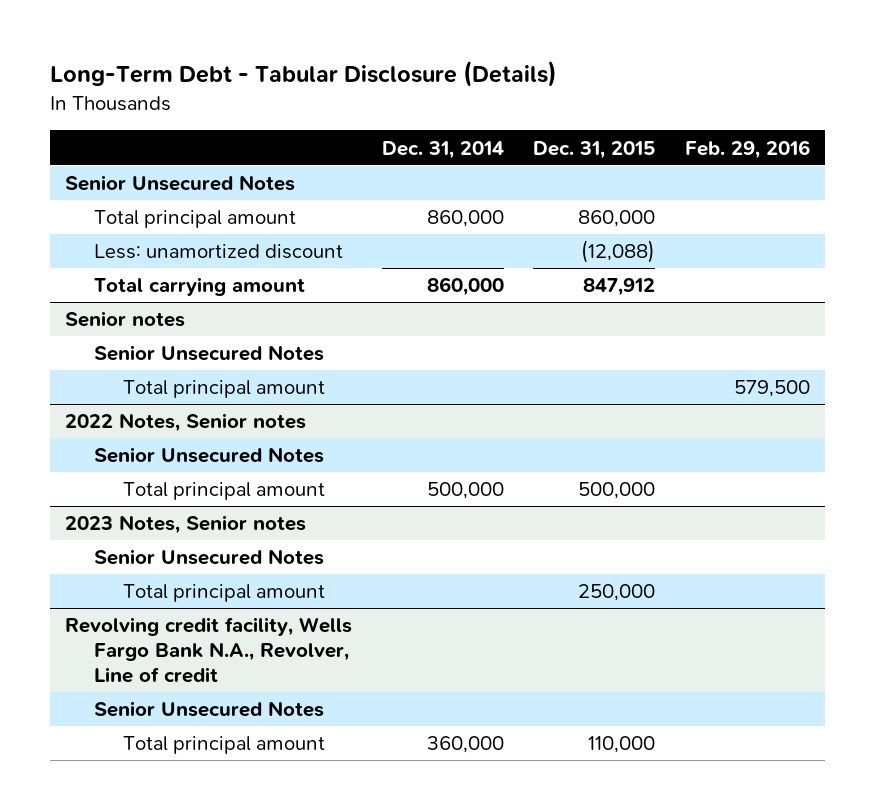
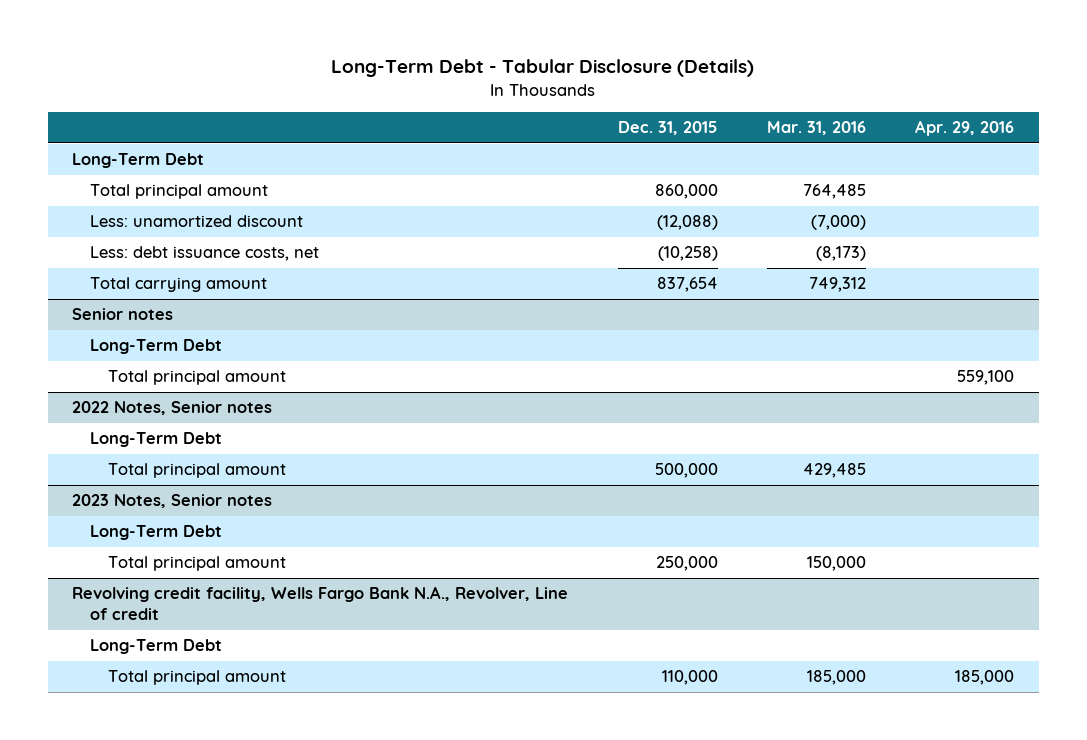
[381,140,504,159] Dec. 31, 2014 -> none
[684,139,810,159] Feb. 29, 2016 -> none
none -> [767,121,867,136] Mar. 31, 2016
none -> [915,120,1015,137] Apr. 29, 2016
[65,175,296,192] Senior Unsecured Notes -> none
none -> [72,153,205,169] Long-Term Debt
none -> [90,246,320,262] Less: debt issuance costs, net
[583,278,656,297] 847,912 -> [656,277,718,293] 837,654
[94,345,325,362] Senior Unsecured Notes -> none
none -> [90,339,223,355] Long-Term Debt
[94,447,325,464] Senior Unsecured Notes -> none
none -> [90,432,223,448] Long-Term Debt
[94,549,325,566] Senior Unsecured Notes -> none
none -> [90,525,223,541] Long-Term Debt
[94,701,325,718] Senior Unsecured Notes -> none
none -> [90,639,223,655] Long-Term Debt

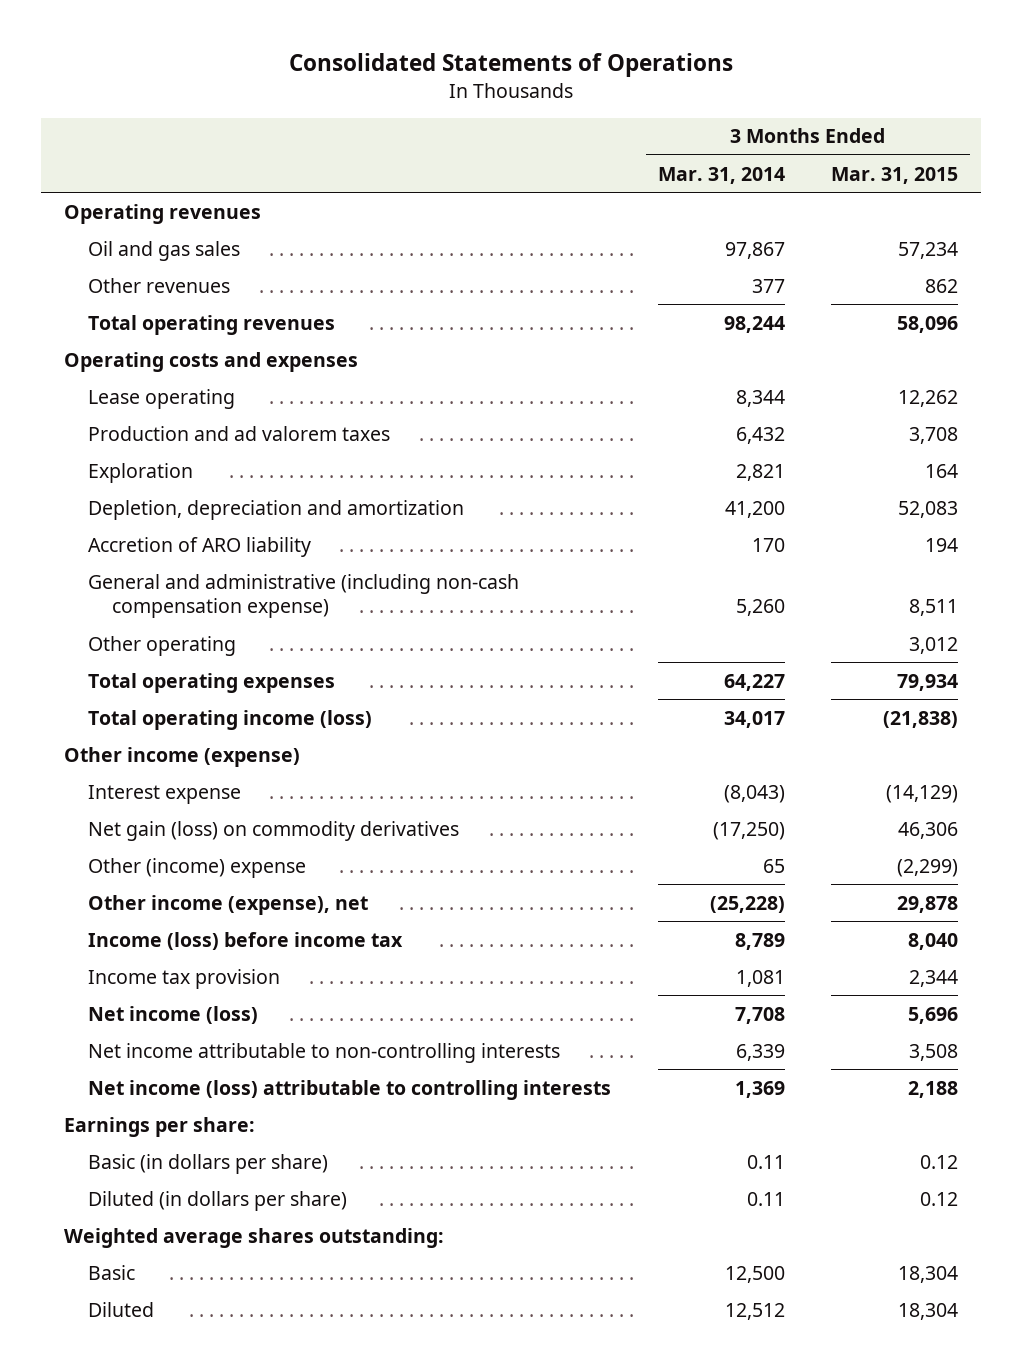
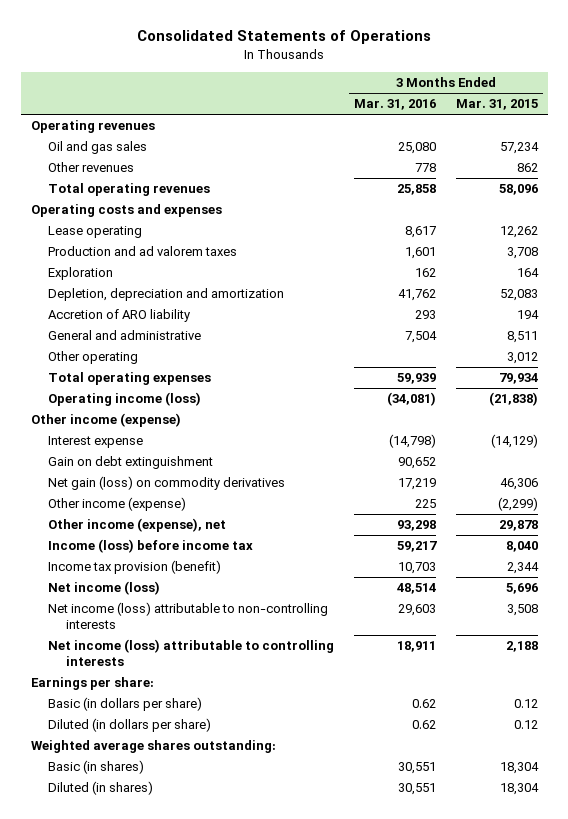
[657,166,785,184] Mar. 31, 2014 -> none
none -> [354,99,437,111] Mar. 31, 2016
[88,573,520,619] General and administrative (including non-cash compensation expense) -> [48,330,202,341] General and administrative
[88,709,373,730] Total operating income (loss) -> [48,392,202,407] Operating income (loss)
none -> [48,456,214,470] Gain on debt extinguishment
[88,857,307,878] Other (income) expense -> [48,497,187,512] Other income (expense)
[88,968,281,989] Income tax provision -> [48,560,222,575] Income tax provision (benefit)
[88,1042,561,1063] Net income attributable to non-controlling interests -> [48,602,329,630] Net income (loss) attributable to non-controlling interests
[88,1264,136,1280] Basic -> [48,760,145,775] Basic (in shares)
[88,1301,155,1317] Diluted -> [48,781,154,796] Diluted (in shares)

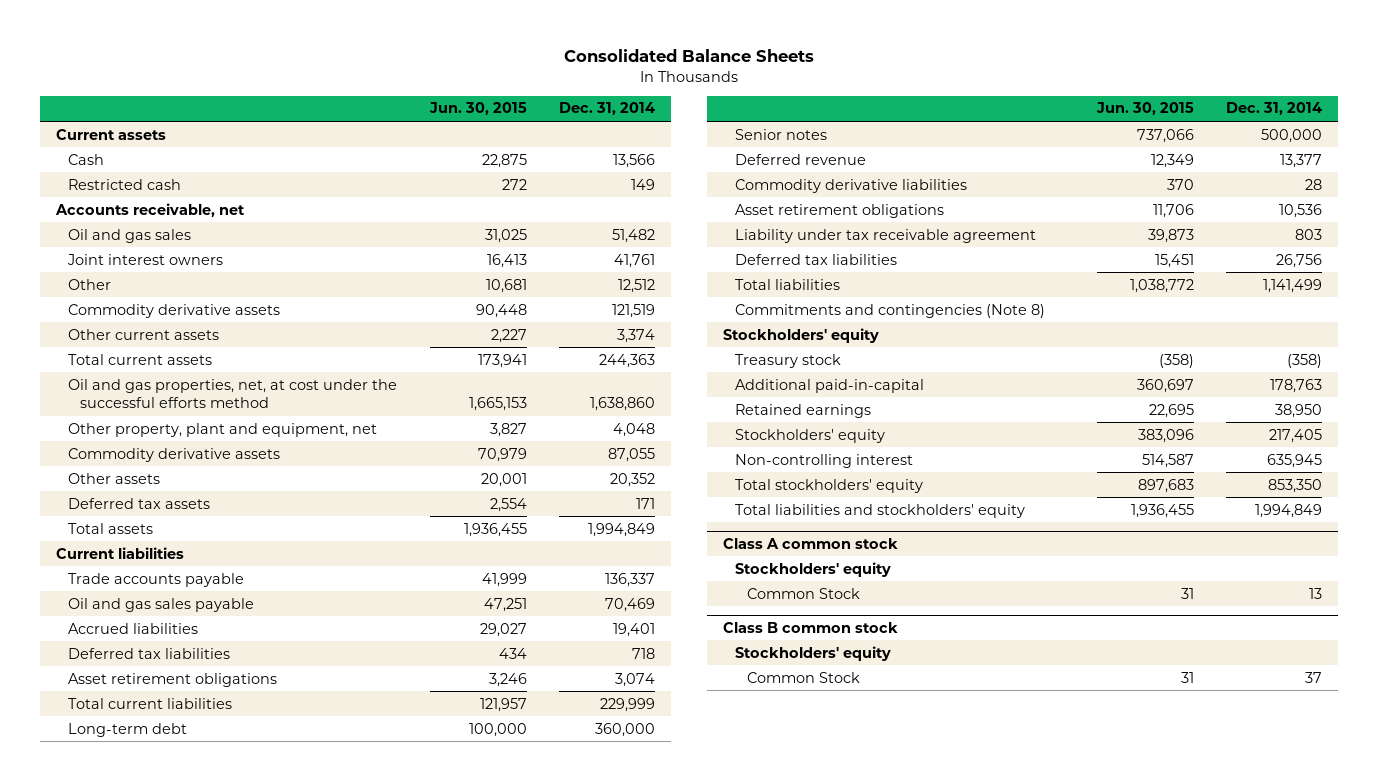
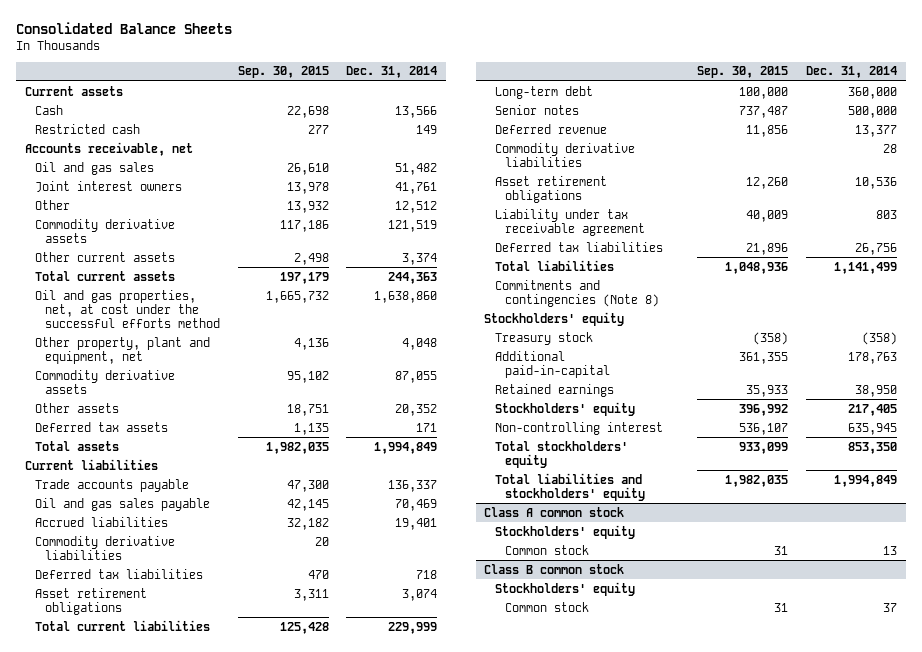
[428,102,527,116] Jun. 30, 2015 -> none
none -> [237,66,329,79] Sep. 30, 2015
none -> [35,535,176,560] Commodity derivative liabilities
[746,587,860,599] Common Stock -> [504,544,589,555] Common stock
[746,671,860,683] Common Stock -> [504,601,589,612] Common stock

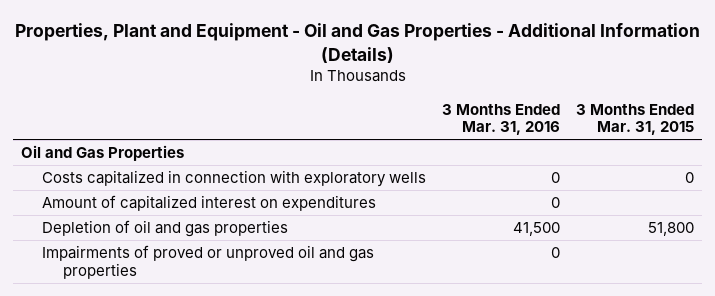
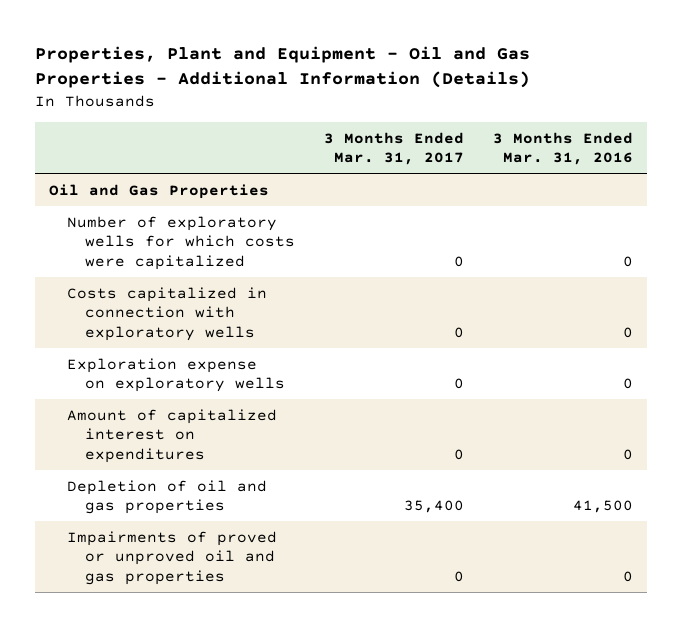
[576,103,695,136] 3 Months Ended Mar. 31, 2015 -> none
none -> [323,131,464,166] 3 Months Ended Mar. 31, 2017
none -> [66,215,295,270] Number of exploratory wells for which costs were capitalized
none -> [66,357,285,393] Exploration expense on exploratory wells

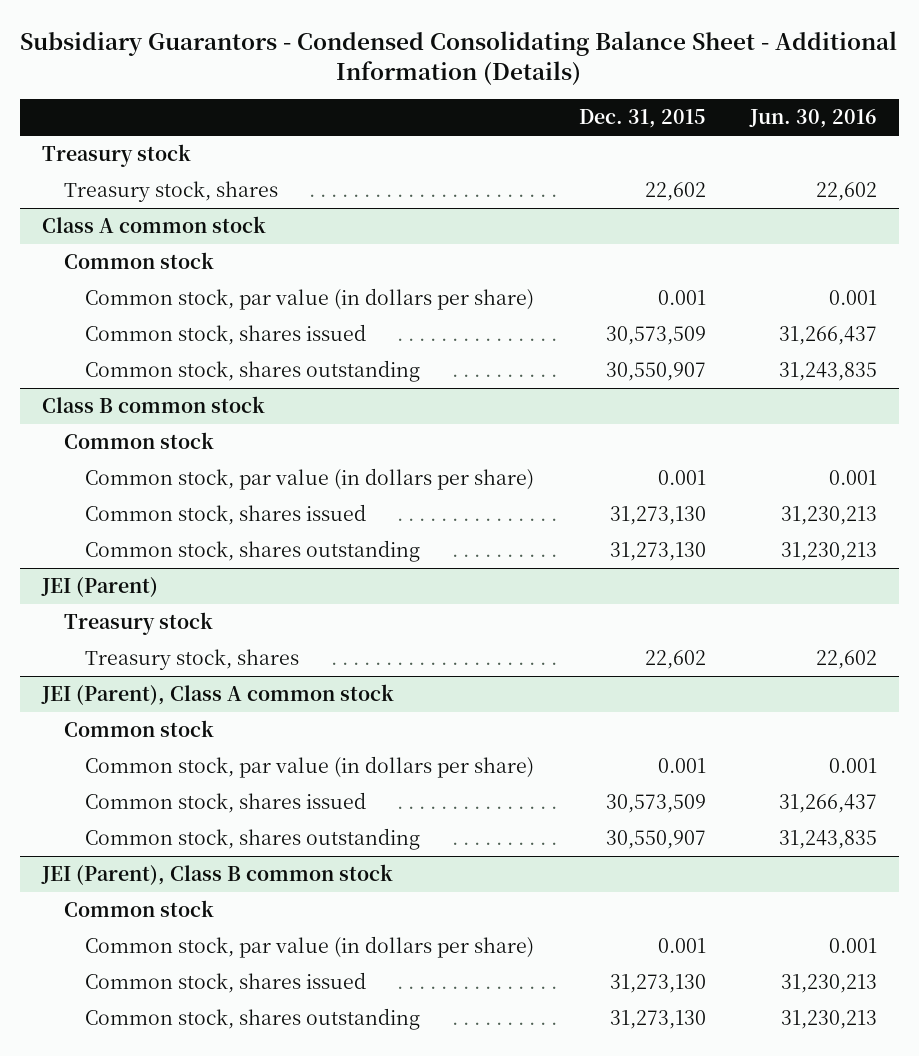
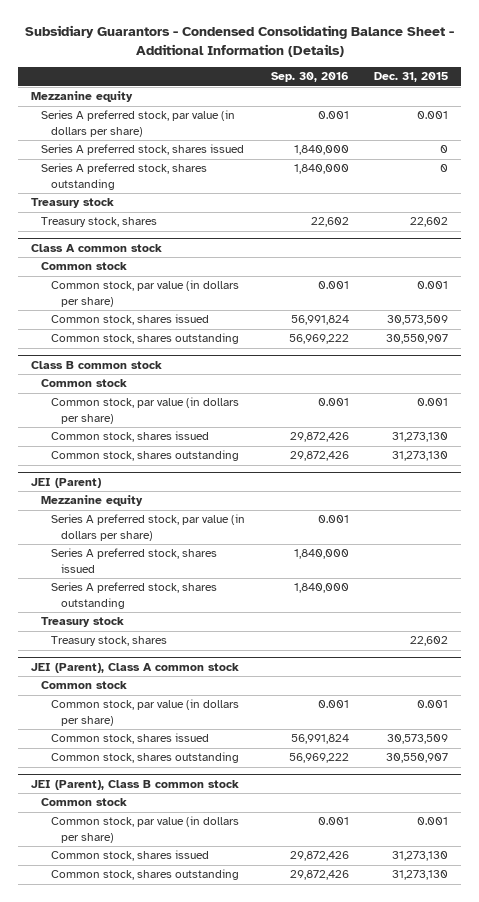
[749,109,878,129] Jun. 30, 2016 -> none
none -> [270,72,349,83] Sep. 30, 2016
none -> [30,91,133,103] Mezzanine equity
none -> [40,110,235,137] Series A preferred stock, par value (in dollars per share)
none -> [40,144,244,156] Series A preferred stock, shares issued
none -> [40,163,207,190] Series A preferred stock, shares outstanding
none -> [40,495,143,507] Mezzanine equity
none -> [50,514,245,541] Series A preferred stock, par value (in dollars per share)
none -> [50,548,217,573] Series A preferred stock, shares issued
none -> [50,582,217,609] Series A preferred stock, shares outstanding

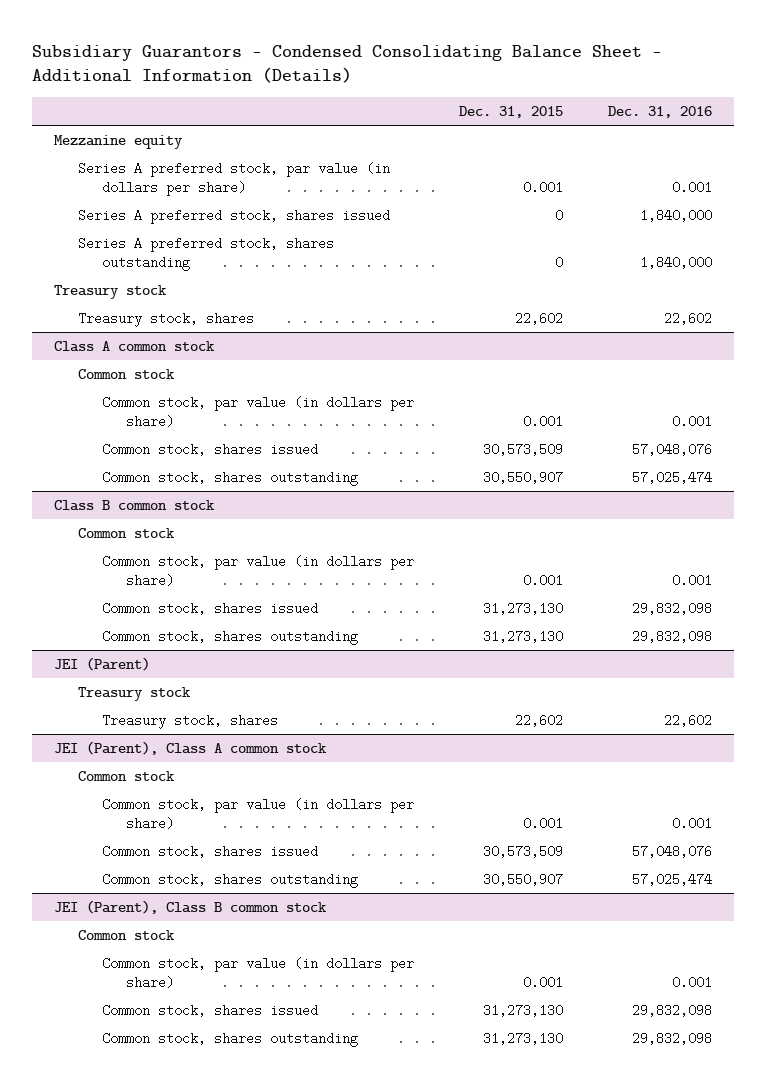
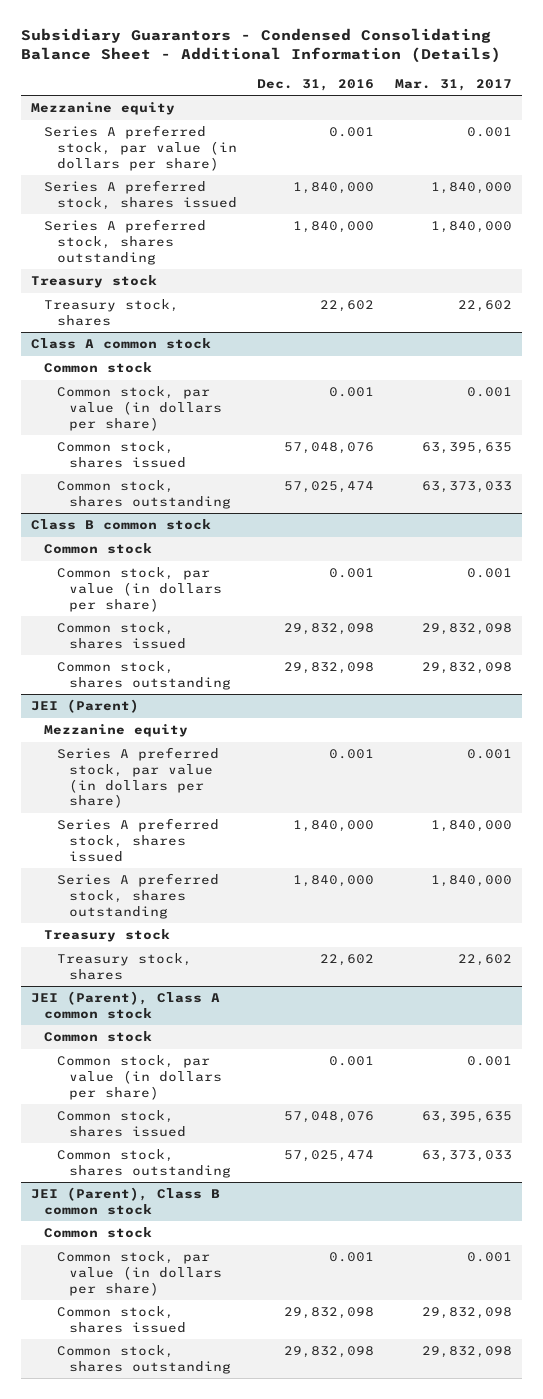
[459,106,564,119] Dec. 31, 2015 -> none
none -> [395,78,513,91] Mar. 31, 2017
none -> [43,724,188,738] Mezzanine equity
none -> [56,747,219,809] Series A preferred stock, par value (in dollars per share)
none -> [56,818,219,862] Series A preferred stock, shares issued
none -> [56,873,219,919] Series A preferred stock, shares outstanding

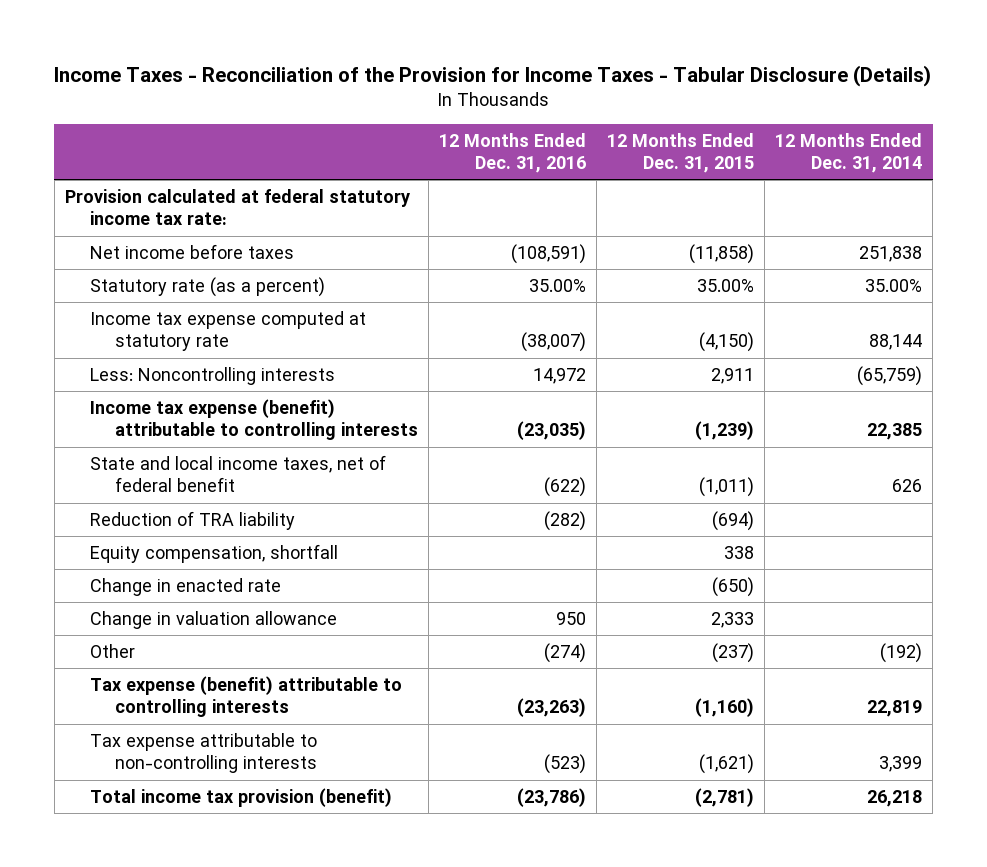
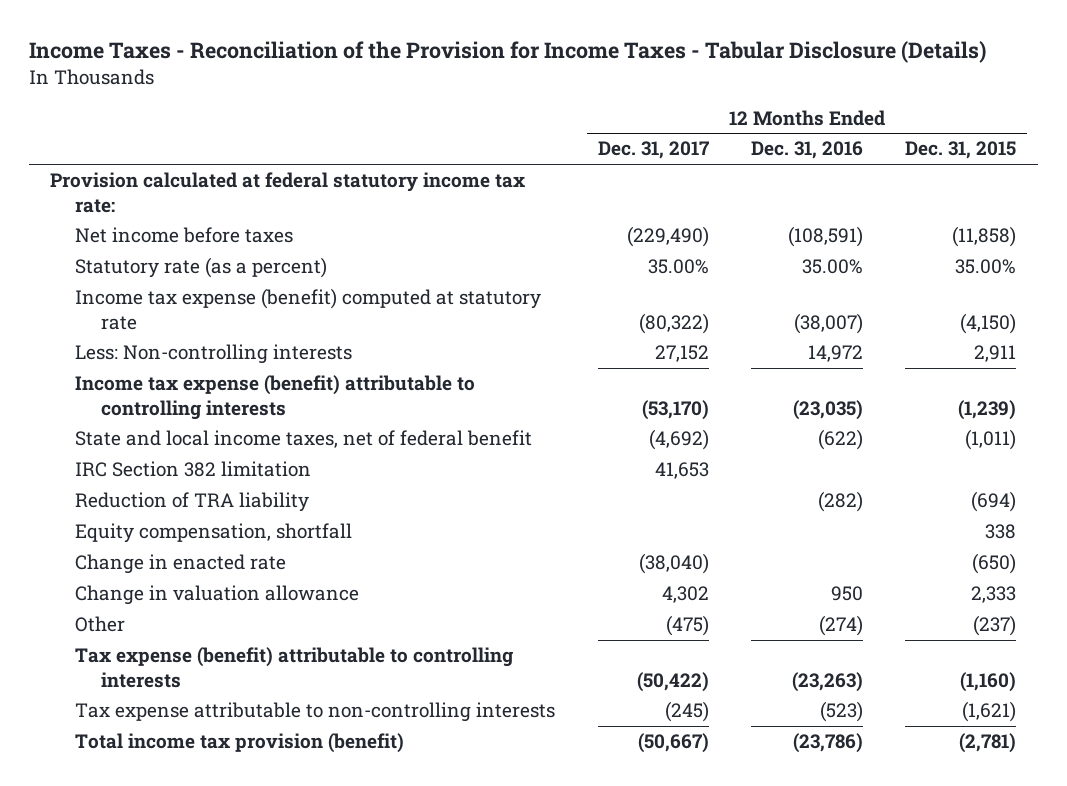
[775,132,923,174] 12 Months Ended Dec. 31, 2014 -> none
none -> [597,141,709,160] Dec. 31, 2017
[89,310,366,352] Income tax expense computed at statutory rate -> [75,288,542,330] Income tax expense (benefit) computed at statutory rate
[89,366,335,385] Less: Noncontrolling interests -> [75,344,353,365] Less: Non-controlling interests
none -> [75,461,312,478] IRC Section 382 limitation

